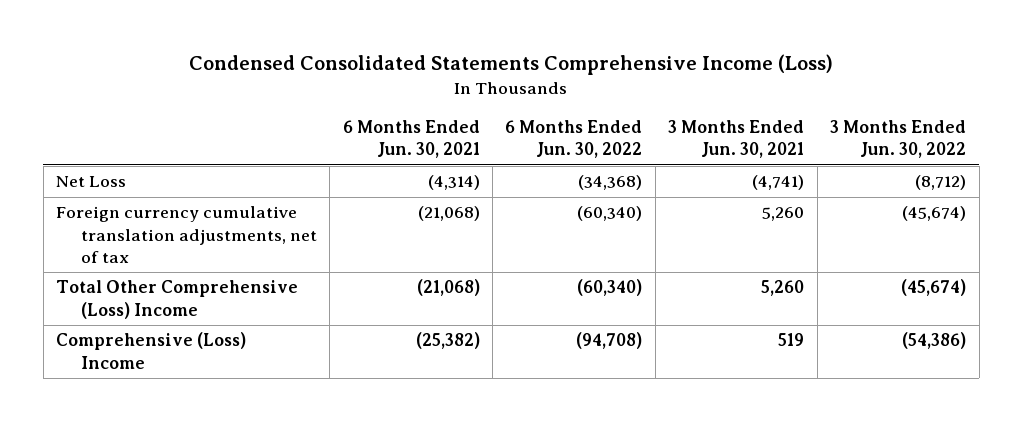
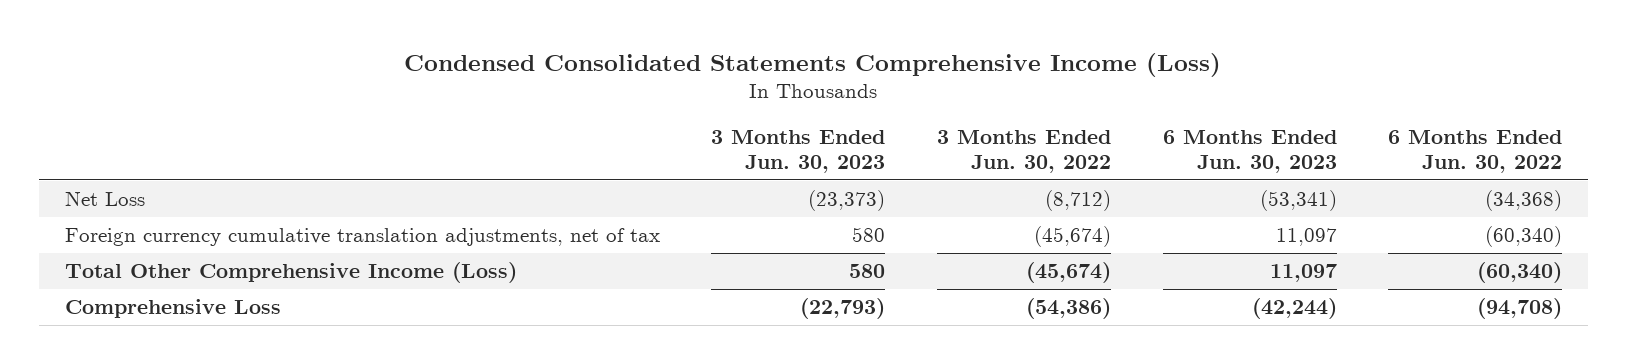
[342,120,480,159] 6 Months Ended Jun. 30, 2021 -> none
[668,120,805,159] 3 Months Ended Jun. 30, 2021 -> none
none -> [711,129,886,174] 3 Months Ended Jun. 30, 2023
none -> [1162,129,1337,174] 6 Months Ended Jun. 30, 2023
[56,280,299,319] Total Other Comprehensive (Loss) Income -> [64,262,517,284] Total Other Comprehensive Income (Loss)
[56,332,247,369] Comprehensive (Loss) Income -> [64,299,281,319] Comprehensive Loss

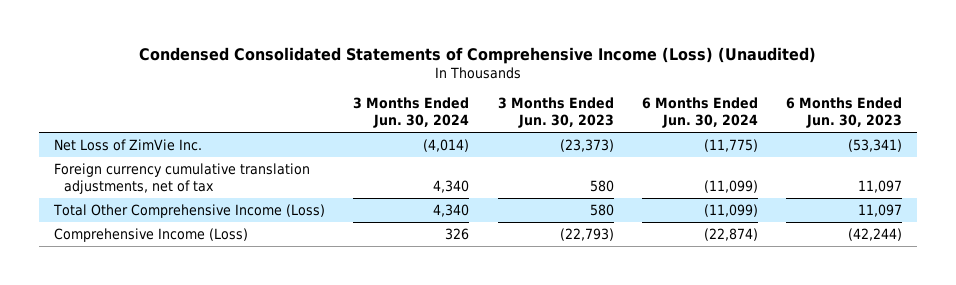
[404,52,1222,77] Condensed Consolidated Statements Comprehensive Income (Loss) -> [139,47,817,65] Condensed Consolidated Statements of Comprehensive Income (Loss) (Unaudited)
[936,129,1111,174] 3 Months Ended Jun. 30, 2022 -> none
[1388,129,1563,174] 6 Months Ended Jun. 30, 2022 -> none
none -> [353,97,470,128] 3 Months Ended Jun. 30, 2024
none -> [642,97,759,128] 6 Months Ended Jun. 30, 2024
[64,191,145,207] Net Loss -> [53,139,202,152] Net Loss of ZimVie Inc.
[64,299,281,319] Comprehensive Loss -> [53,228,248,243] Comprehensive Income (Loss)

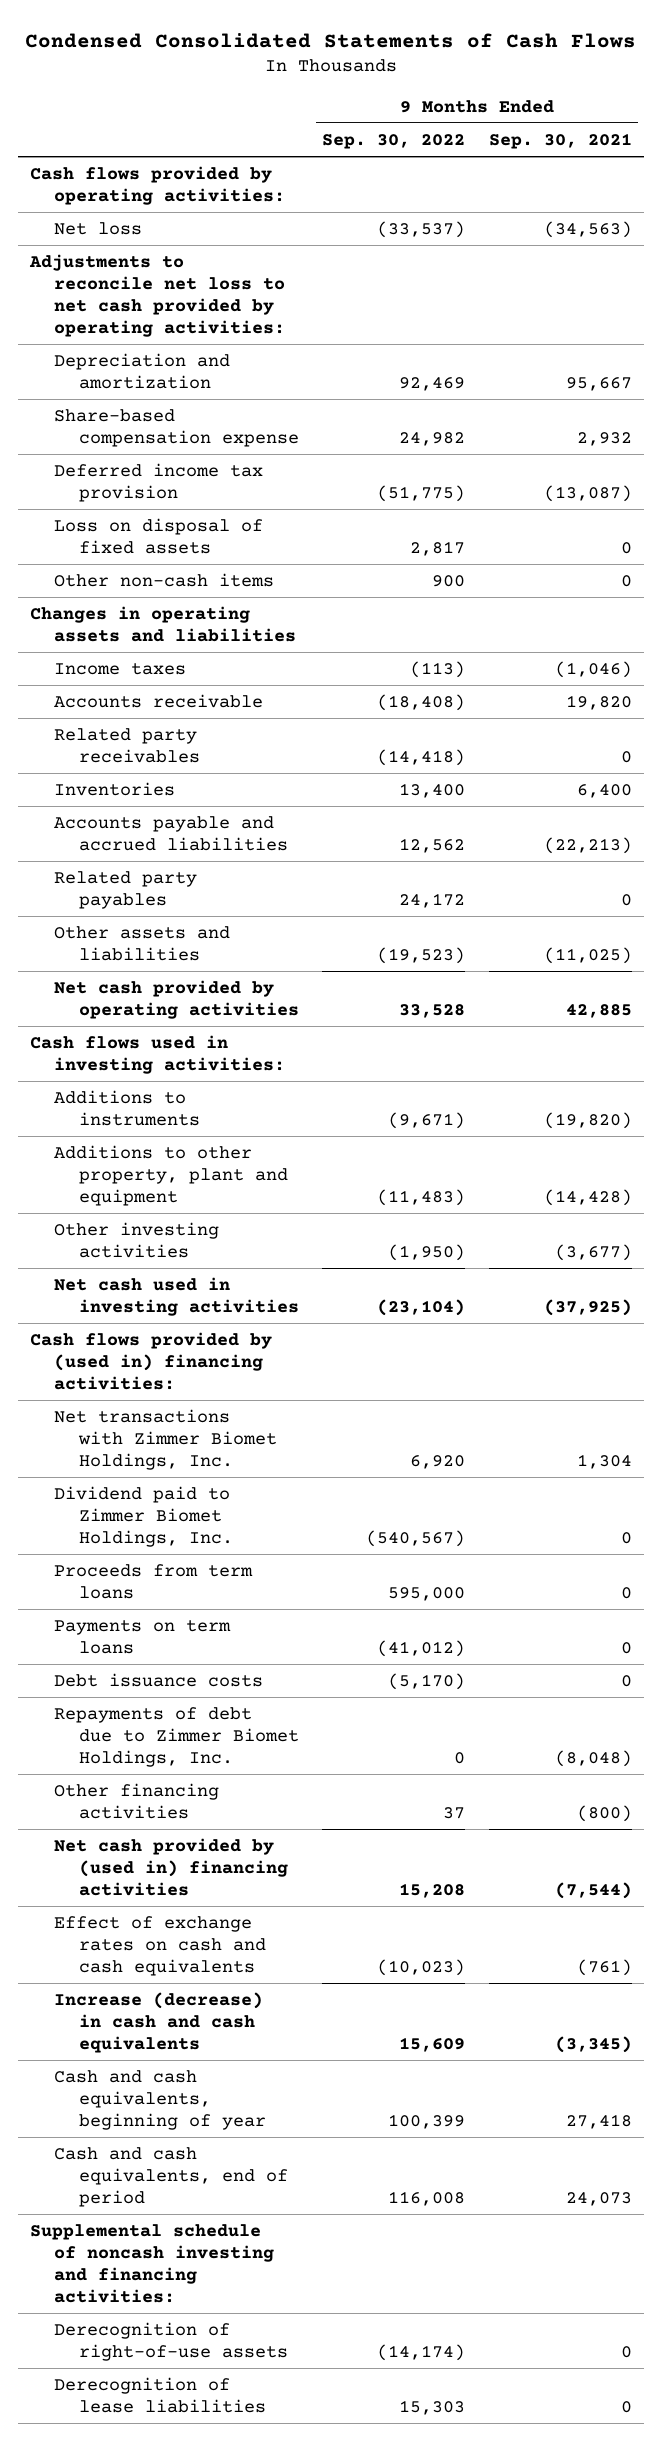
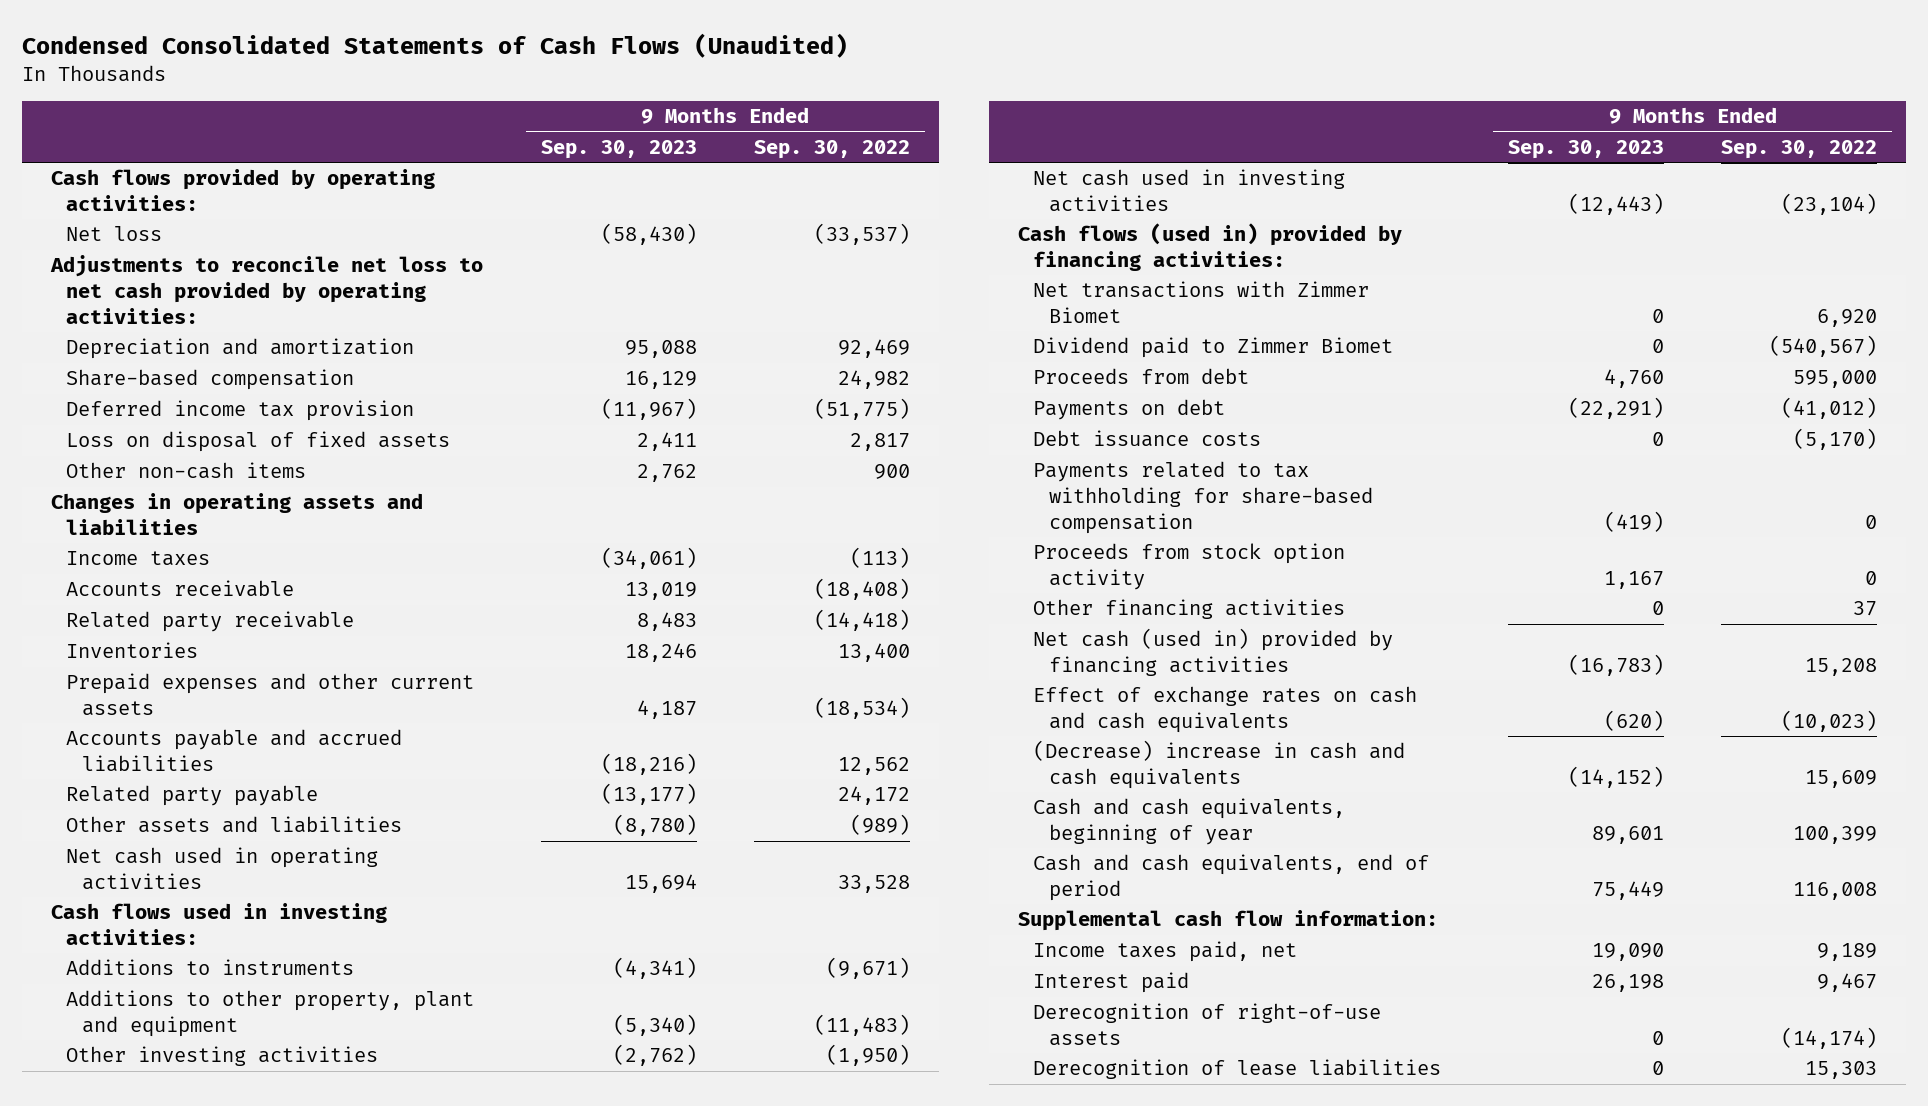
[24,32,636,48] Condensed Consolidated Statements of Cash Flows -> [22,32,849,58] Condensed Consolidated Statements of Cash Flows (Unaudited)
[488,132,632,149] Sep. 30, 2021 -> none
none -> [540,140,697,160] Sep. 30, 2023
[54,408,299,447] Share-based compensation expense -> [66,369,355,391] Share-based compensation
[54,727,200,763] Related party receivables -> [66,611,355,633] Related party receivable
none -> [66,673,475,717] Prepaid expenses and other current assets
[54,870,198,909] Related party payables -> [66,785,319,807] Related party payable
[377,946,466,964] (19,523) -> [850,814,911,836] (989)
[54,979,299,1019] Net cash provided by operating activities -> [66,847,379,891] Net cash used in operating activities
[29,1331,272,1390] Cash flows provided by (used in) financing activities: -> [1018,223,1403,272] Cash flows (used in) provided by financing activities:
[54,1408,277,1470] Net transactions with Zimmer Biomet Holdings, Inc. -> [1033,281,1370,324] Net transactions with Zimmer Biomet
[54,1485,233,1547] Dividend paid to Zimmer Biomet Holdings, Inc. -> [1033,337,1394,359] Dividend paid to Zimmer Biomet
[54,1563,254,1599] Proceeds from term loans -> [1033,368,1250,385] Proceeds from debt
[54,1619,232,1654] Payments on term loans -> [1033,399,1226,421] Payments on debt
[54,1706,299,1767] Repayments of debt due to Zimmer Biomet Holdings, Inc. -> none
none -> [1033,461,1373,534] Payments related to tax withholding for share-based compensation
none -> [1033,543,1346,591] Proceeds from stock option activity
[54,1837,288,1896] Net cash provided by (used in) financing activities -> [1033,628,1394,677] Net cash (used in) provided by financing activities
[54,1991,264,2053] Increase (decrease) in cash and cash equivalents -> [1033,740,1406,790] (Decrease) increase in cash and cash equivalents
[29,2223,275,2303] Supplemental schedule of noncash investing and financing activities: -> none
none -> [1018,910,1439,932] Supplemental cash flow information:
none -> [1033,941,1298,963] Income taxes paid, net
none -> [1033,972,1190,994] Interest paid

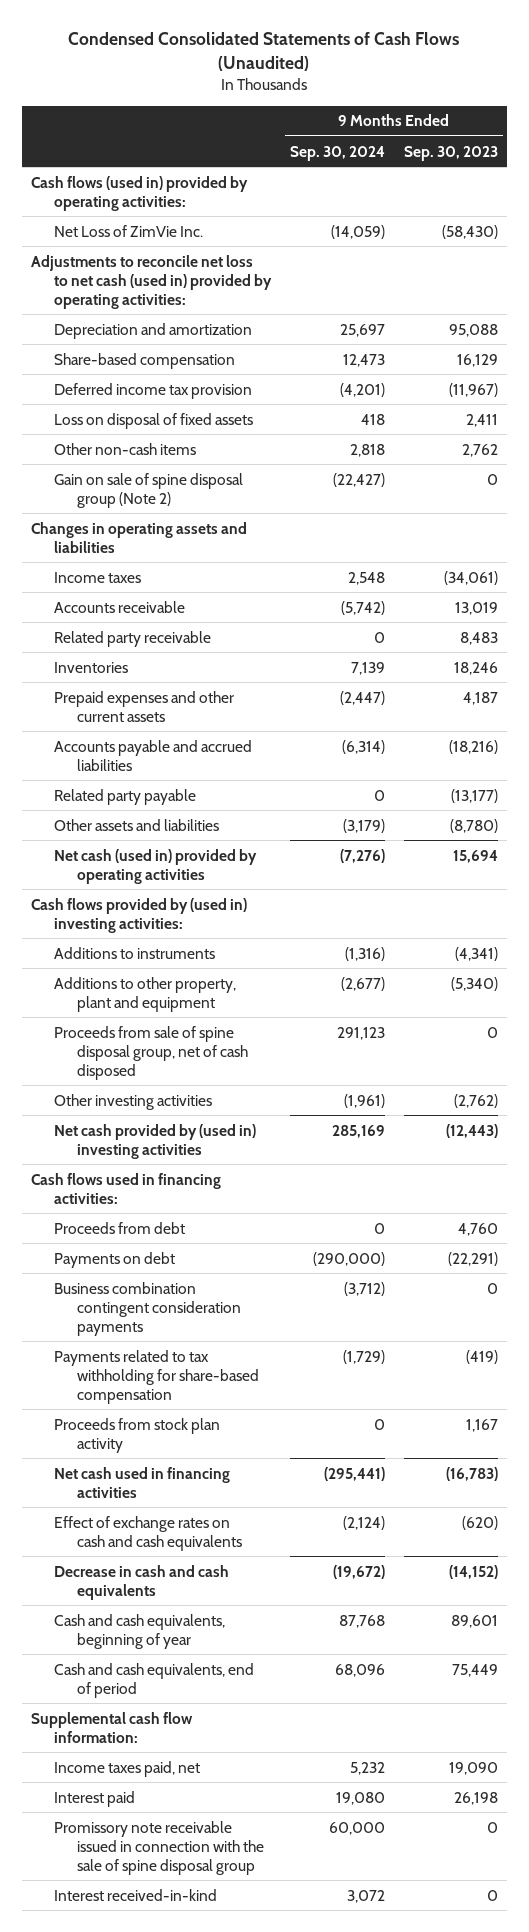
[754,140,911,160] Sep. 30, 2022 -> none
none -> [289,145,385,161] Sep. 30, 2024
[51,169,436,212] Cash flows provided by operating activities: -> [31,175,249,211] Cash flows (used in) provided by operating activities:
[66,226,163,242] Net loss -> [53,224,203,237] Net Loss of ZimVie Inc.
[50,255,484,324] Adjustments to reconcile net loss to net cash provided by operating activities: -> [31,254,272,309] Adjustments to reconcile net loss to net cash (used in) provided by operating activities:
none -> [53,472,243,508] Gain on sale of spine disposal group (Note 2)
[66,847,379,891] Net cash used in operating activities -> [53,848,257,884] Net cash (used in) provided by operating activities
[51,903,388,946] Cash flows used in investing activities: -> [31,897,248,933] Cash flows provided by (used in) investing activities:
none -> [53,1025,248,1080] Proceeds from sale of spine disposal group, net of cash disposed
[1033,281,1370,324] Net transactions with Zimmer Biomet -> none
[1033,337,1394,359] Dividend paid to Zimmer Biomet -> none
[1033,169,1346,213] Net cash used in investing activities -> [53,1123,256,1159] Net cash provided by (used in) investing activities
[1018,223,1403,272] Cash flows (used in) provided by financing activities: -> [31,1172,222,1204] Cash flows used in financing activities:
[1033,430,1262,448] Debt issuance costs -> none
none -> [53,1281,241,1336] Business combination contingent consideration payments
[1033,599,1346,620] Other financing activities -> none
[1033,543,1346,591] Proceeds from stock option activity -> [53,1417,220,1453] Proceeds from stock plan activity
[1033,628,1394,677] Net cash (used in) provided by financing activities -> [53,1466,230,1498] Net cash used in financing activities
[1033,740,1406,790] (Decrease) increase in cash and cash equivalents -> [53,1564,229,1600] Decrease in cash and cash equivalents
[1033,1003,1382,1047] Derecognition of right-of-use assets -> none
[1033,1059,1442,1080] Derecognition of lease liabilities -> none
none -> [53,1820,264,1875] Promissory note receivable issued in connection with the sale of spine disposal group
none -> [53,1888,217,1901] Interest received-in-kind

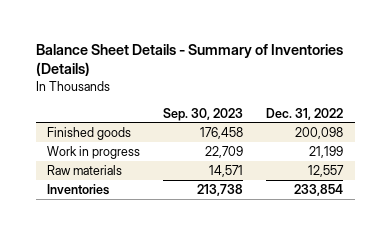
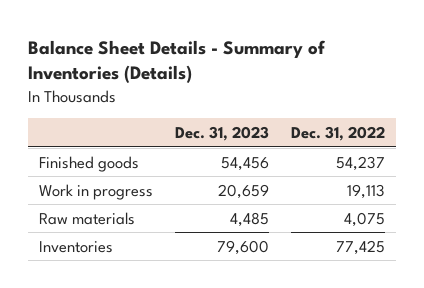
[163,107,244,121] Sep. 30, 2023 -> none
none -> [175,125,270,141] Dec. 31, 2023
[295,126,344,139] 200,098 -> [336,155,386,171] 54,237
[309,145,344,158] 21,199 -> [347,183,386,199] 19,113
[308,164,345,177] 12,557 -> [344,211,386,227] 4,075
[294,183,344,196] 233,854 -> [336,239,386,255] 77,425

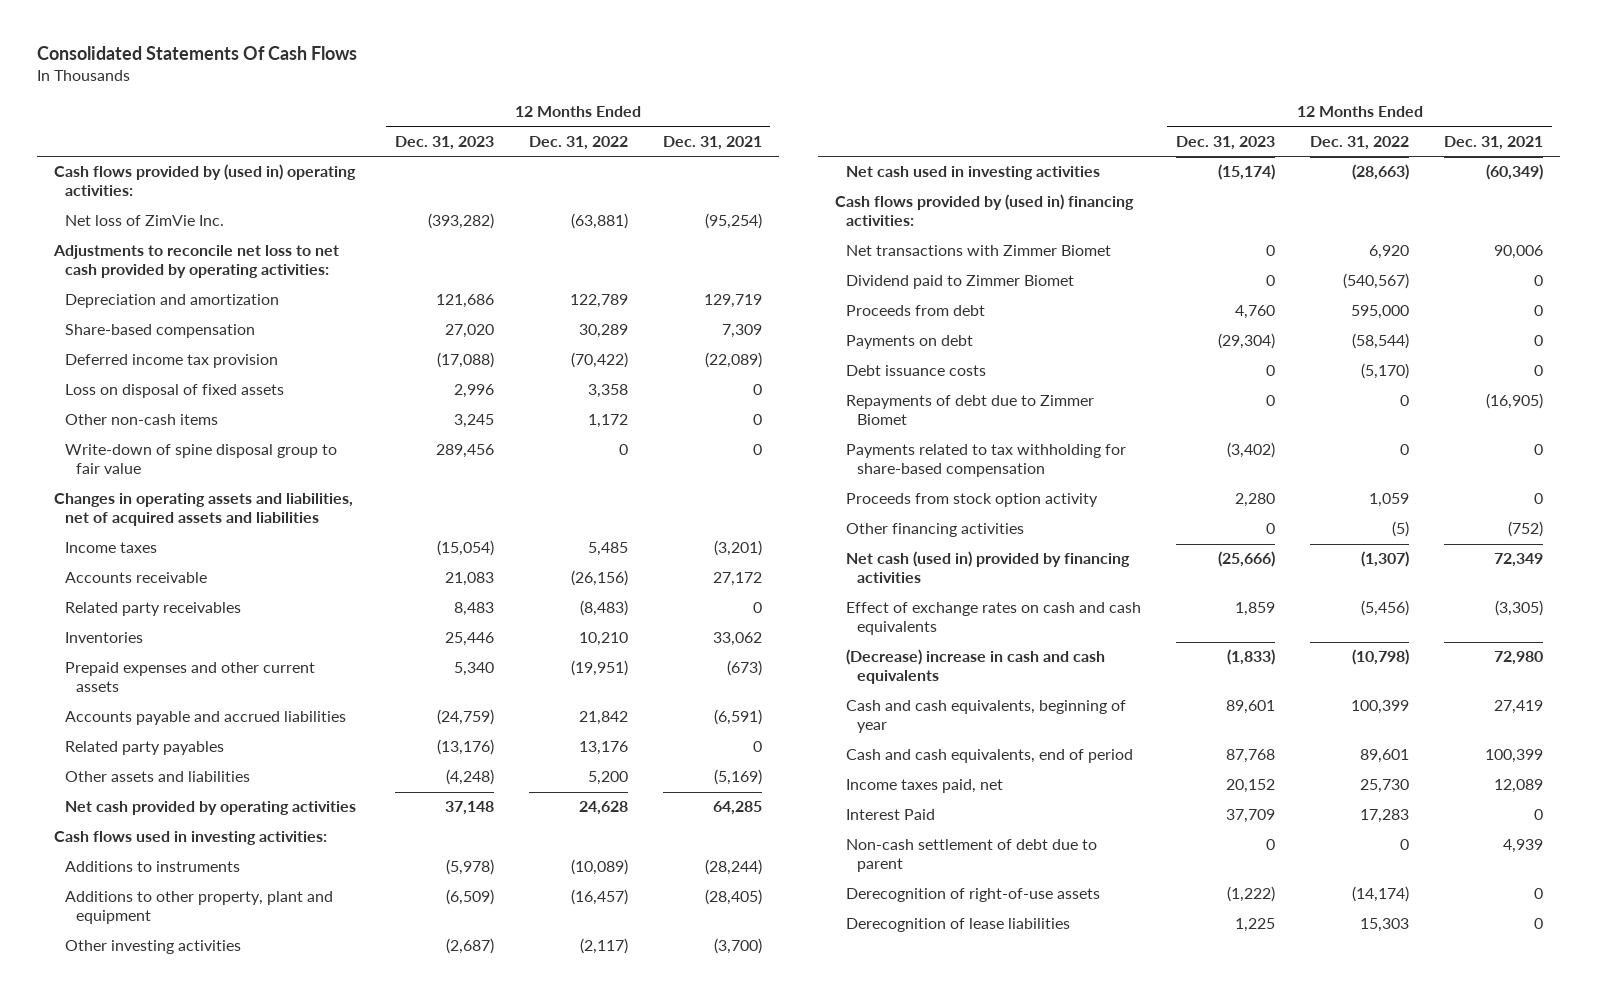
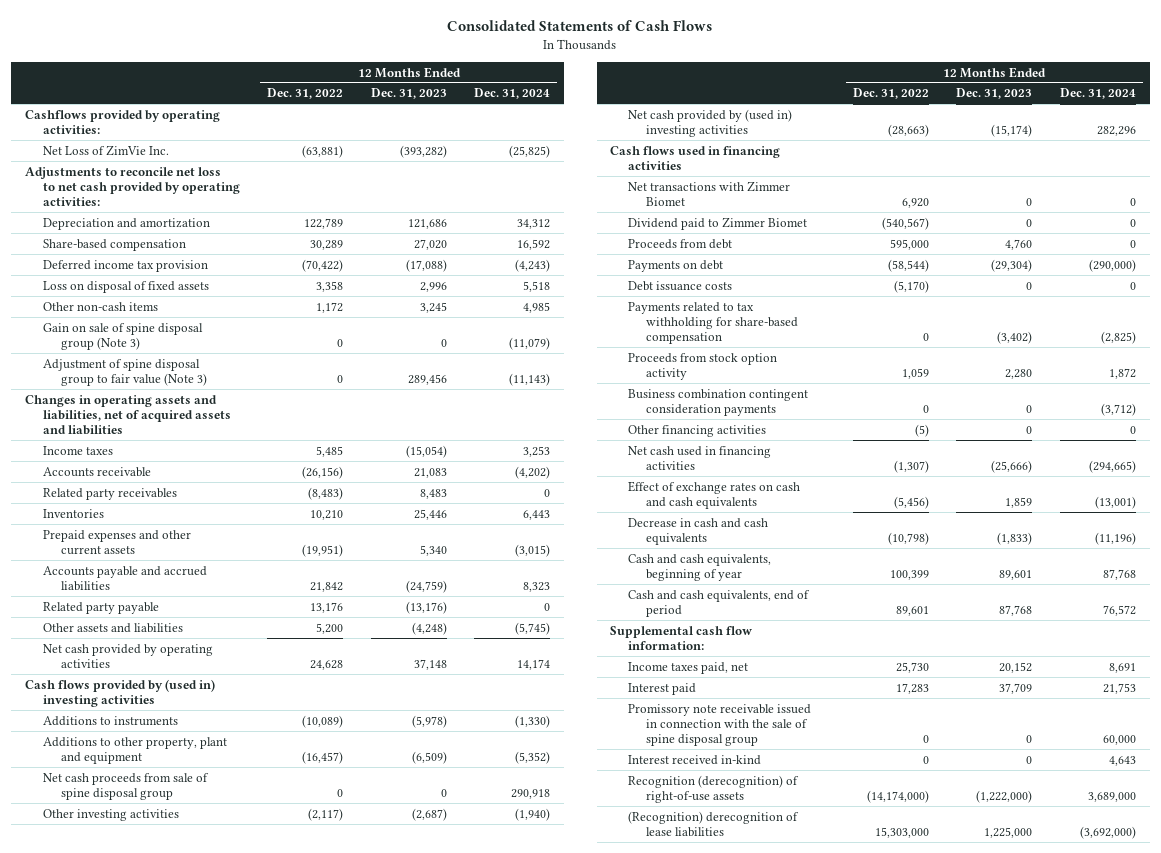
[36,46,357,61] Consolidated Statements Of Cash Flows -> [447,20,713,32] Consolidated Statements of Cash Flows
[662,136,762,151] Dec. 31, 2021 -> none
none -> [474,88,551,100] Dec. 31, 2024
[53,164,356,197] Cash flows provided by (used in) operating activities: -> [24,109,220,134] Cashflows provided by operating activities:
[64,215,224,227] Net loss of ZimVie Inc. -> [42,144,169,156] Net Loss of ZimVie Inc.
none -> [42,322,203,350] Gain on sale of spine disposal group (Note 3)
[64,444,337,475] Write-down of spine disposal group to fair value -> [42,358,207,386] Adjustment of spine disposal group to fair value (Note 3)
[64,741,224,756] Related party payables -> [42,601,159,614] Related party payable
[53,831,327,846] Cash flows used in investing activities: -> [24,678,215,707] Cash flows provided by (used in) investing activities
none -> [42,772,209,800] Net cash proceeds from sale of spine disposal group
[846,166,1101,181] Net cash used in investing activities -> [628,108,793,137] Net cash provided by (used in) investing activities
[835,194,1135,227] Cash flows provided by (used in) financing activities: -> [610,145,781,170] Cash flows used in financing activities
[846,395,1095,426] Repayments of debt due to Zimmer Biomet -> none
none -> [628,388,809,416] Business combination contingent consideration payments
[846,551,1131,584] Net cash (used in) provided by financing activities -> [628,445,772,470] Net cash used in financing activities
[846,649,1106,685] (Decrease) increase in cash and cash equivalents -> [628,517,769,545] Decrease in cash and cash equivalents
none -> [610,625,753,650] Supplemental cash flow information:
[846,839,1098,873] Non-cash settlement of debt due to parent -> none
[846,809,936,821] Interest Paid -> [628,682,697,695] Interest paid
none -> [628,703,812,747] Promissory note receivable issued in connection with the sale of spine disposal group
none -> [628,754,762,765] Interest received in-kind
[846,888,1101,903] Derecognition of right-of-use assets -> [628,774,800,803] Recognition (derecognition) of right-of-use assets
[1227,886,1276,903] (1,222) -> [976,789,1033,803] (1,222,000)
[1352,886,1410,903] (14,174) -> [866,789,929,803] (14,174,000)
[846,918,1071,933] Derecognition of lease liabilities -> [628,810,800,837] (Recognition) derecognition of lease liabilities
[1235,918,1276,933] 1,225 -> [984,826,1033,838] 1,225,000
[1360,918,1410,933] 15,303 -> [874,826,929,838] 15,303,000

